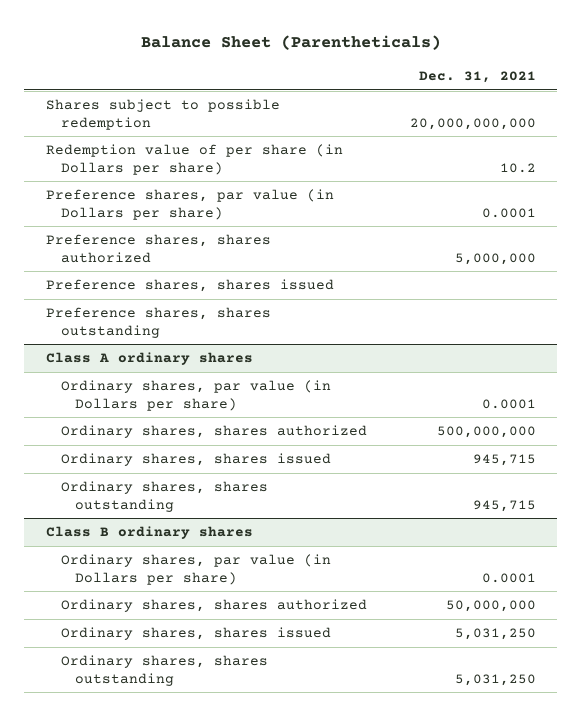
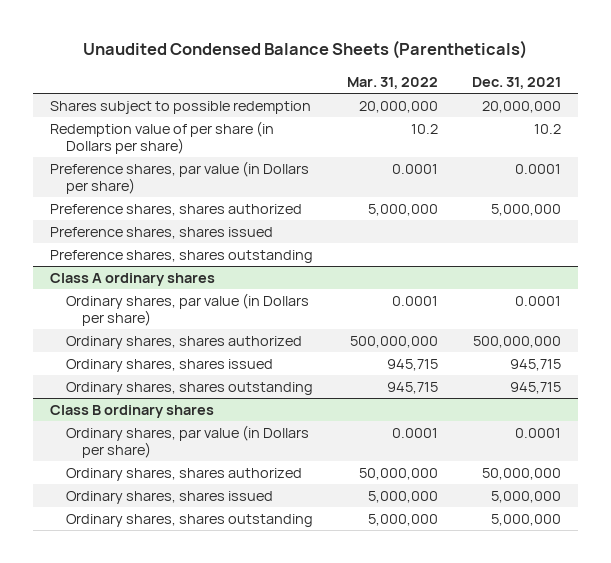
[140,35,441,51] Balance Sheet (Parentheticals) -> [83,40,528,60] Unaudited Condensed Balance Sheets (Parentheticals)
none -> [346,76,438,89] Mar. 31, 2022
[409,117,536,130] 20,000,000,000 -> [481,101,561,114] 20,000,000
[454,628,536,641] 5,031,250 -> [490,491,561,504] 5,000,000
[454,673,536,686] 5,031,250 -> [490,514,561,527] 5,000,000

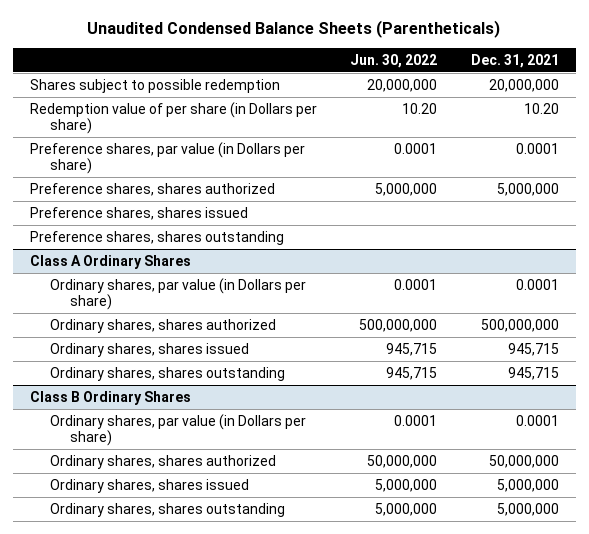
[346,76,438,89] Mar. 31, 2022 -> none
none -> [350,53,438,68] Jun. 30, 2022
[533,124,561,135] 10.2 -> [524,102,560,114] 10.20
[49,273,215,287] Class A ordinary shares -> [29,254,191,269] Class A Ordinary Shares
[49,405,214,419] Class B ordinary shares -> [29,390,191,405] Class B Ordinary Shares

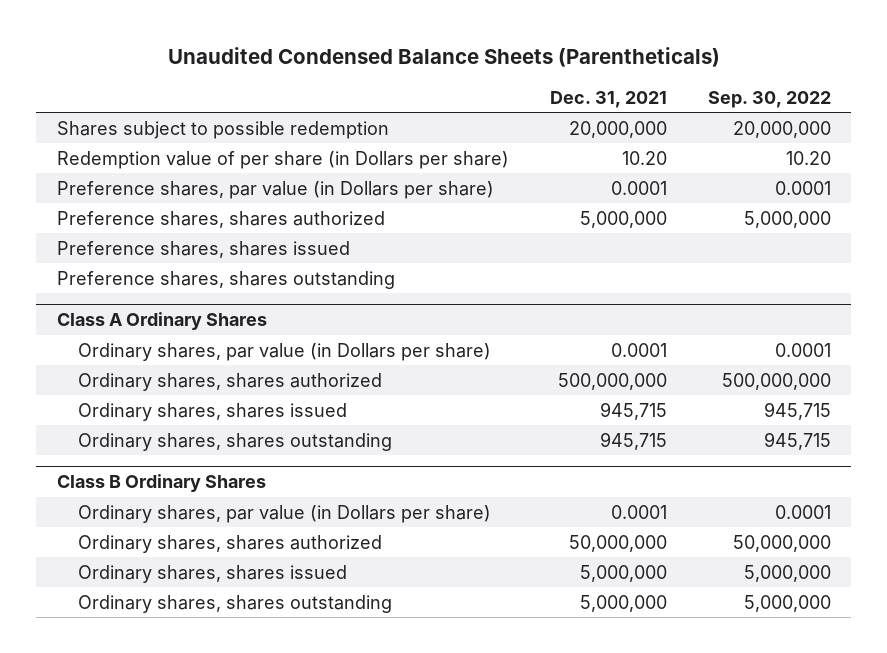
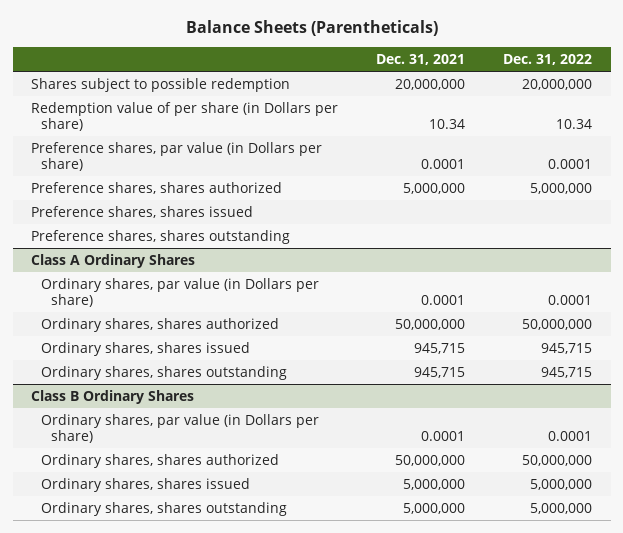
[167,47,720,68] Unaudited Condensed Balance Sheets (Parentheticals) -> [185,20,438,37] Balance Sheets (Parentheticals)
[707,90,831,108] Sep. 30, 2022 -> none
none -> [502,53,592,65] Dec. 31, 2022
[621,150,667,165] 10.20 -> [429,118,466,129] 10.34
[557,372,667,390] 500,000,000 -> [395,318,466,330] 50,000,000

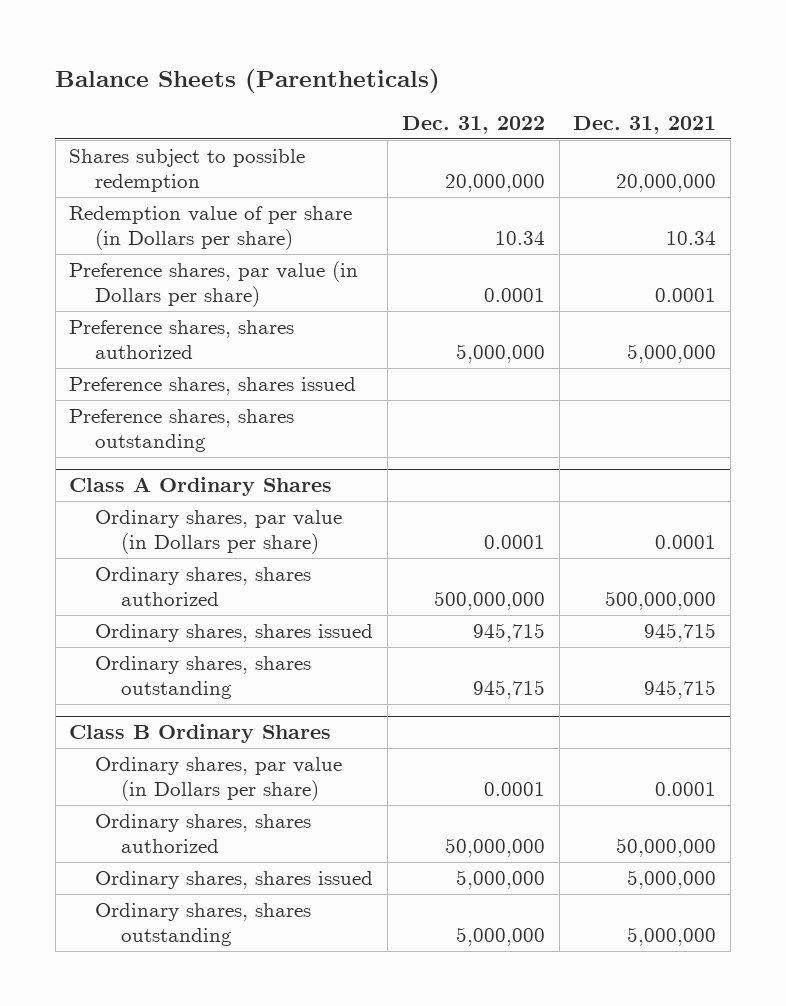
[395,318,466,330] 50,000,000 -> [605,590,717,610] 500,000,000
[521,318,592,330] 50,000,000 -> [433,590,545,610] 500,000,000

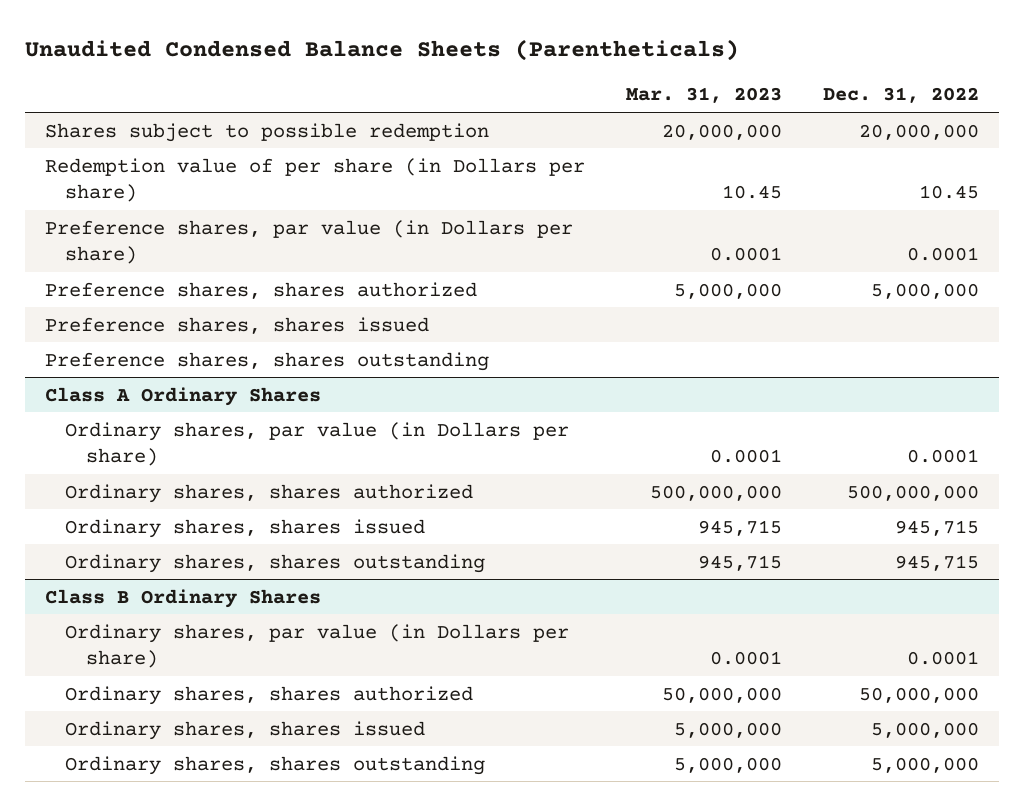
[55,68,441,93] Balance Sheets (Parentheticals) -> [24,39,739,62] Unaudited Condensed Balance Sheets (Parentheticals)
[573,115,717,134] Dec. 31, 2021 -> none
none -> [625,87,782,104] Mar. 31, 2023
[494,230,545,245] 10.34 -> [918,185,979,200] 10.45

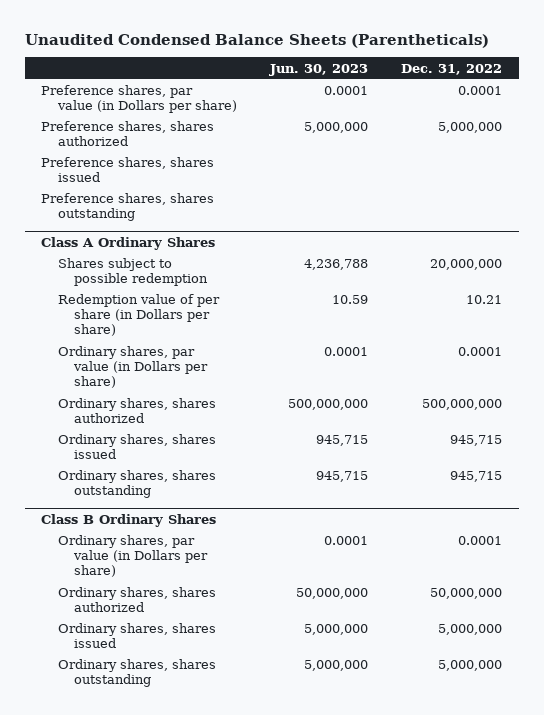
[625,87,782,104] Mar. 31, 2023 -> none
none -> [268,63,368,76] Jun. 30, 2023
[45,122,490,142] Shares subject to possible redemption -> none
[45,157,586,203] Redemption value of per share (in Dollars per share) -> none
none -> [57,258,209,287] Shares subject to possible redemption
none -> [57,294,220,337] Redemption value of per share (in Dollars per share)

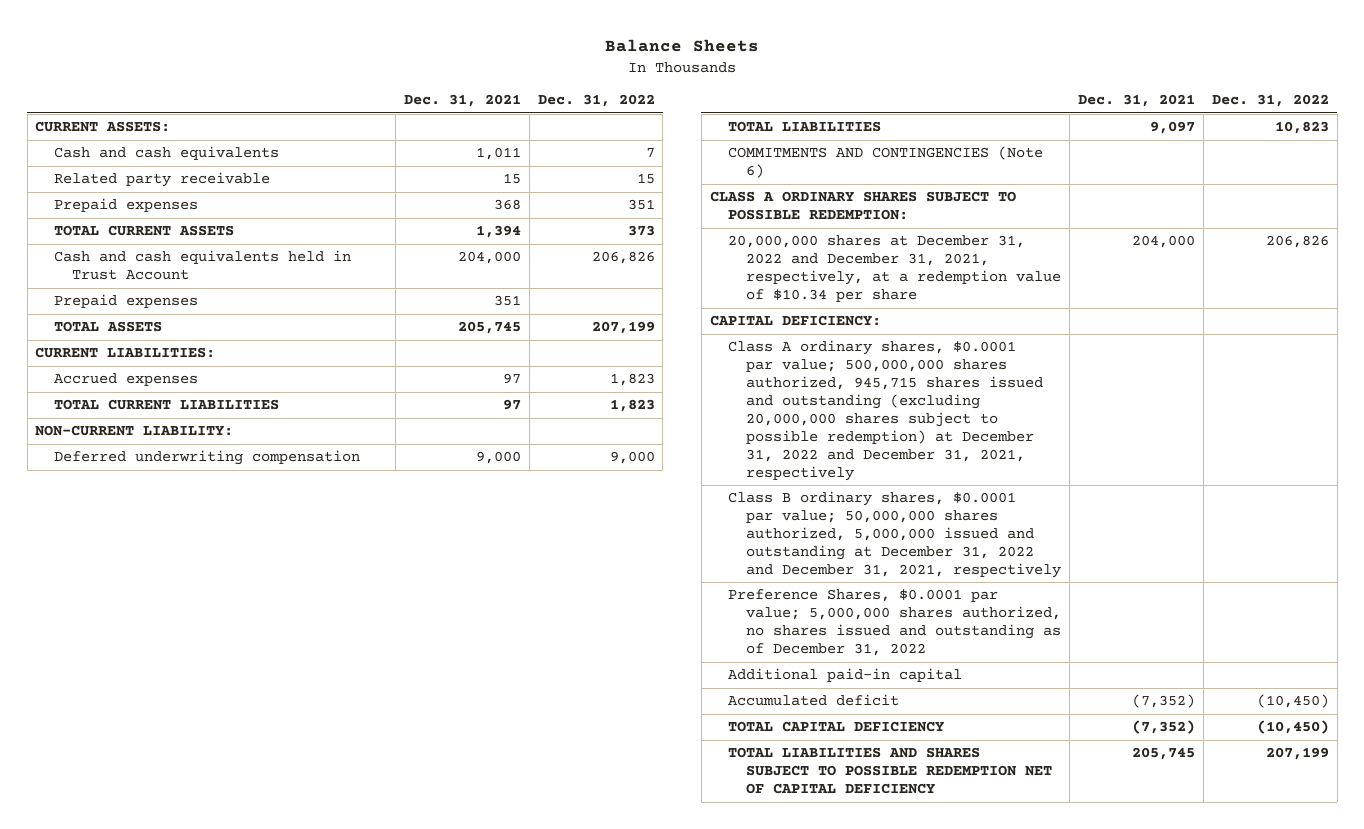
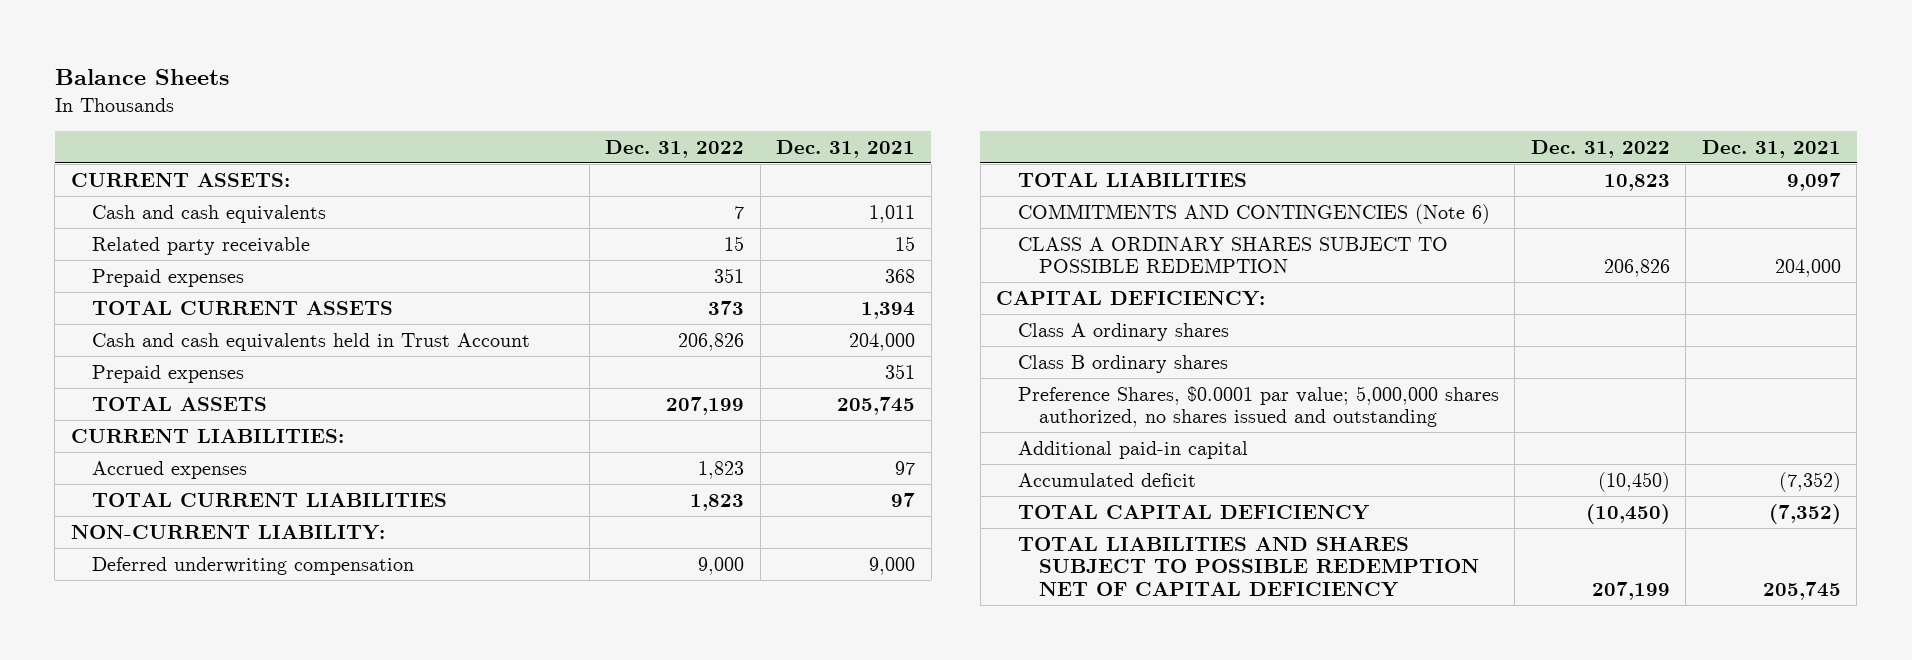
[709,191,1016,221] CLASS A ORDINARY SHARES SUBJECT TO POSSIBLE REDEMPTION: -> none
[728,235,1062,303] 20,000,000 shares at December 31, 2022 and December 31, 2021, respectively, at a redemption value of $10.34 per share -> [1017,236,1448,274] CLASS A ORDINARY SHARES SUBJECT TO POSSIBLE REDEMPTION
[728,340,1044,481] Class A ordinary shares, $0.0001 par value; 500,000,000 shares authorized, 945,715 shares issued and outstanding (excluding 20,000,000 shares subject to possible redemption) at December 31, 2022 and December 31, 2021, respectively -> [1017,322,1229,341] Class A ordinary shares
[728,491,1062,578] Class B ordinary shares, $0.0001 par value; 50,000,000 shares authorized, 5,000,000 issued and outstanding at December 31, 2022 and December 31, 2021, respectively -> [1017,354,1228,373] Class B ordinary shares
[728,589,1062,657] Preference Shares, $0.0001 par value; 5,000,000 shares authorized, no shares issued and outstanding as of December 31, 2022 -> [1017,385,1499,428] Preference Shares, $0.0001 par value; 5,000,000 shares authorized, no shares issued and outstanding

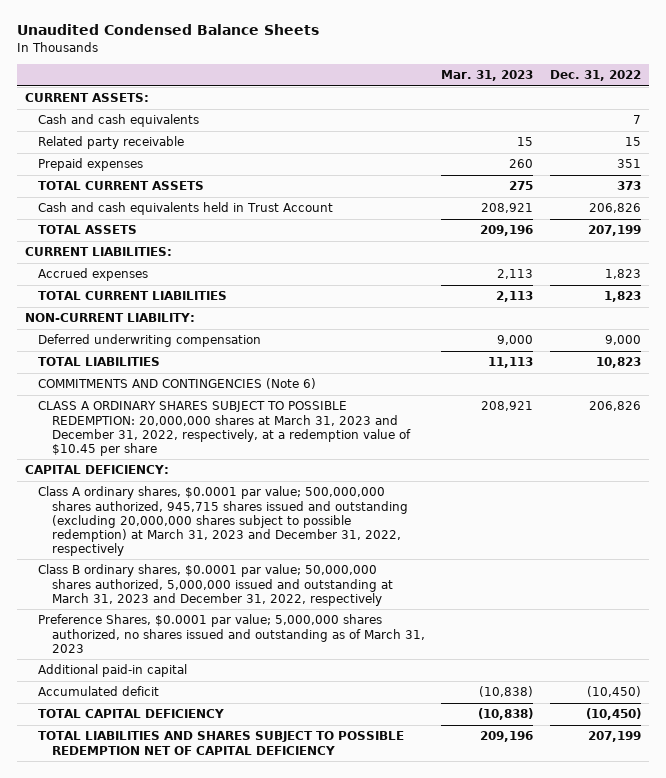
[54,69,229,86] Balance Sheets -> [16,24,319,36] Unaudited Condensed Balance Sheets
[776,139,916,158] Dec. 31, 2021 -> none
none -> [441,70,534,82] Mar. 31, 2023
[92,364,245,383] Prepaid expenses -> none
[1017,236,1448,274] CLASS A ORDINARY SHARES SUBJECT TO POSSIBLE REDEMPTION -> [38,401,411,456] CLASS A ORDINARY SHARES SUBJECT TO POSSIBLE REDEMPTION: 20,000,000 shares at March 31, 2023 and December 31, 2022, respectively, at a redemption value of $10.45 per share
[1017,322,1229,341] Class A ordinary shares -> [38,486,408,556] Class A ordinary shares, $0.0001 par value; 500,000,000 shares authorized, 945,715 shares issued and outstanding (excluding 20,000,000 shares subject to possible redemption) at March 31, 2023 and December 31, 2022, respectively
[1017,354,1228,373] Class B ordinary shares -> [38,564,393,606] Class B ordinary shares, $0.0001 par value; 50,000,000 shares authorized, 5,000,000 issued and outstanding at March 31, 2023 and December 31, 2022, respectively
[1017,385,1499,428] Preference Shares, $0.0001 par value; 5,000,000 shares authorized, no shares issued and outstanding -> [38,614,425,653] Preference Shares, $0.0001 par value; 5,000,000 shares authorized, no shares issued and outstanding as of March 31, 2023

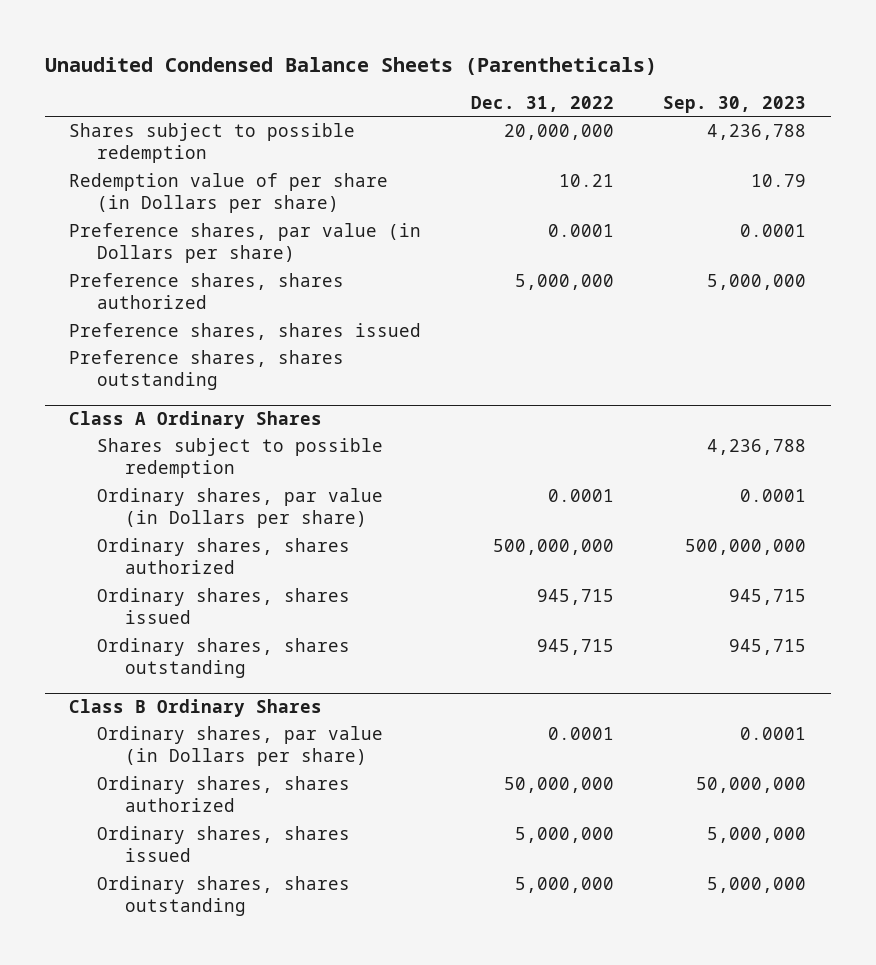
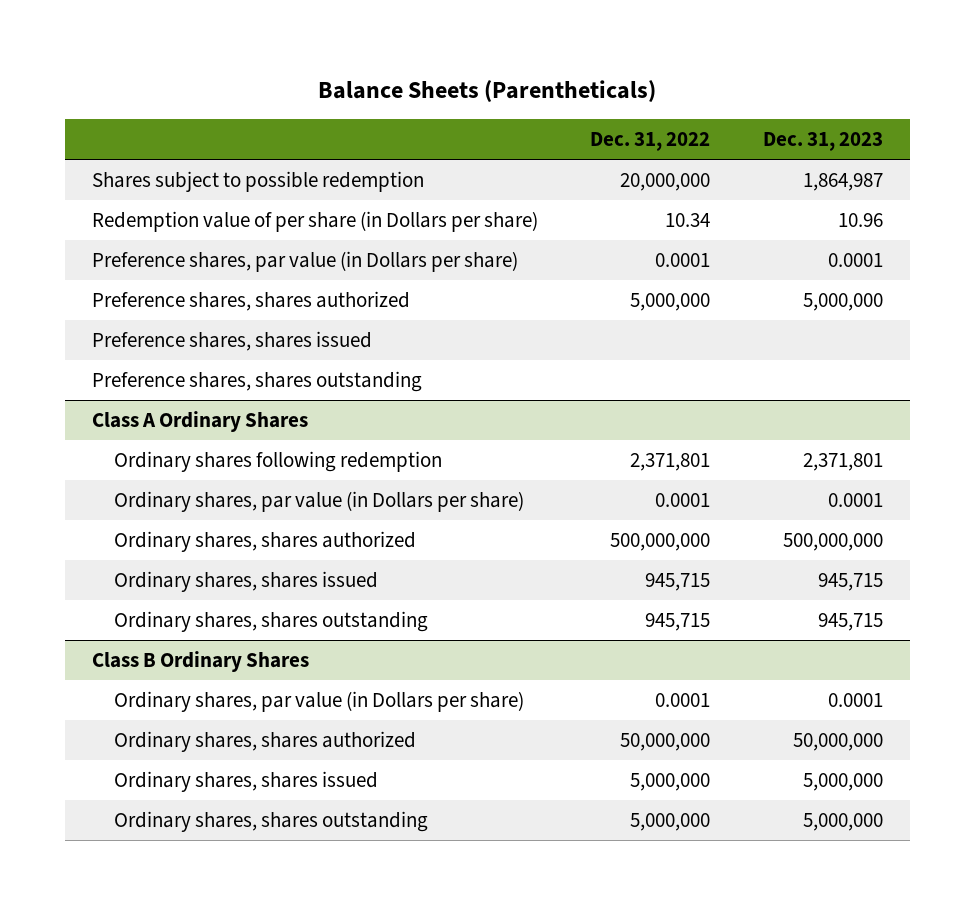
[44,56,657,75] Unaudited Condensed Balance Sheets (Parentheticals) -> [318,79,657,102] Balance Sheets (Parentheticals)
[663,96,807,114] Sep. 30, 2023 -> none
none -> [763,131,884,151] Dec. 31, 2023
[558,173,614,187] 10.21 -> [665,213,711,228] 10.34
[97,437,384,479] Shares subject to possible redemption -> none
none -> [113,451,442,473] Ordinary shares following redemption

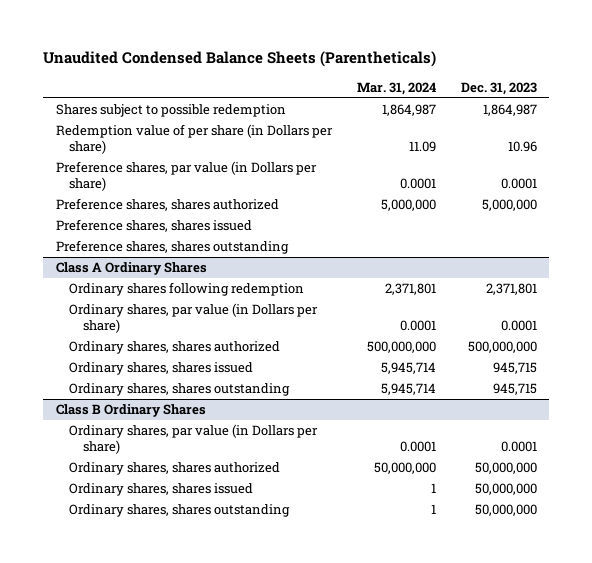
[318,79,657,102] Balance Sheets (Parentheticals) -> [43,51,437,68] Unaudited Condensed Balance Sheets (Parentheticals)
[590,131,711,151] Dec. 31, 2022 -> none
none -> [356,81,436,95] Mar. 31, 2024
[803,773,884,792] 5,000,000 -> [474,483,537,496] 50,000,000
[803,813,884,832] 5,000,000 -> [474,504,537,517] 50,000,000

